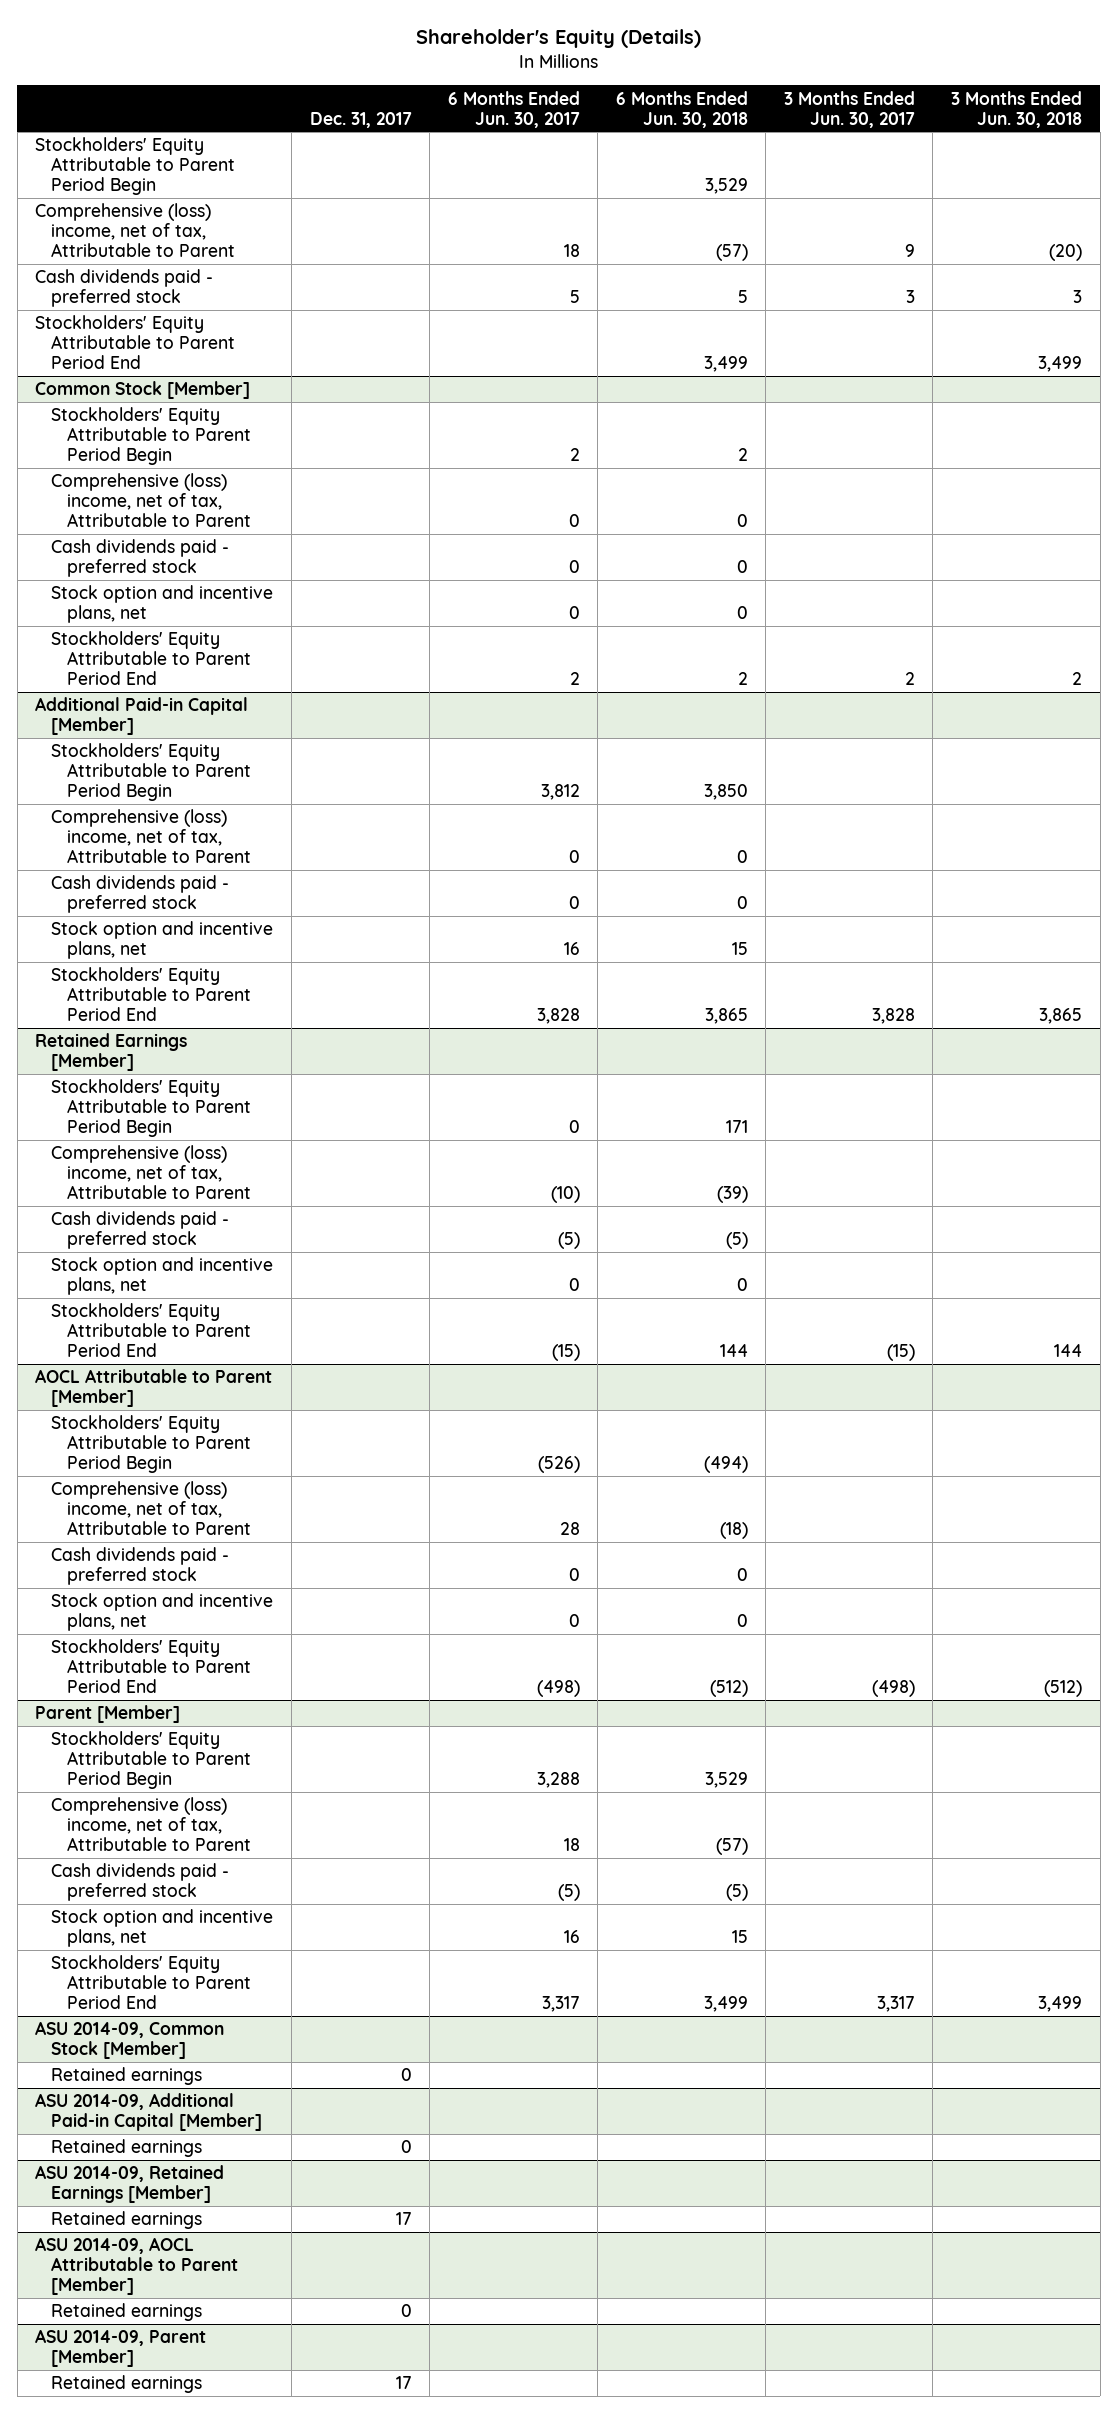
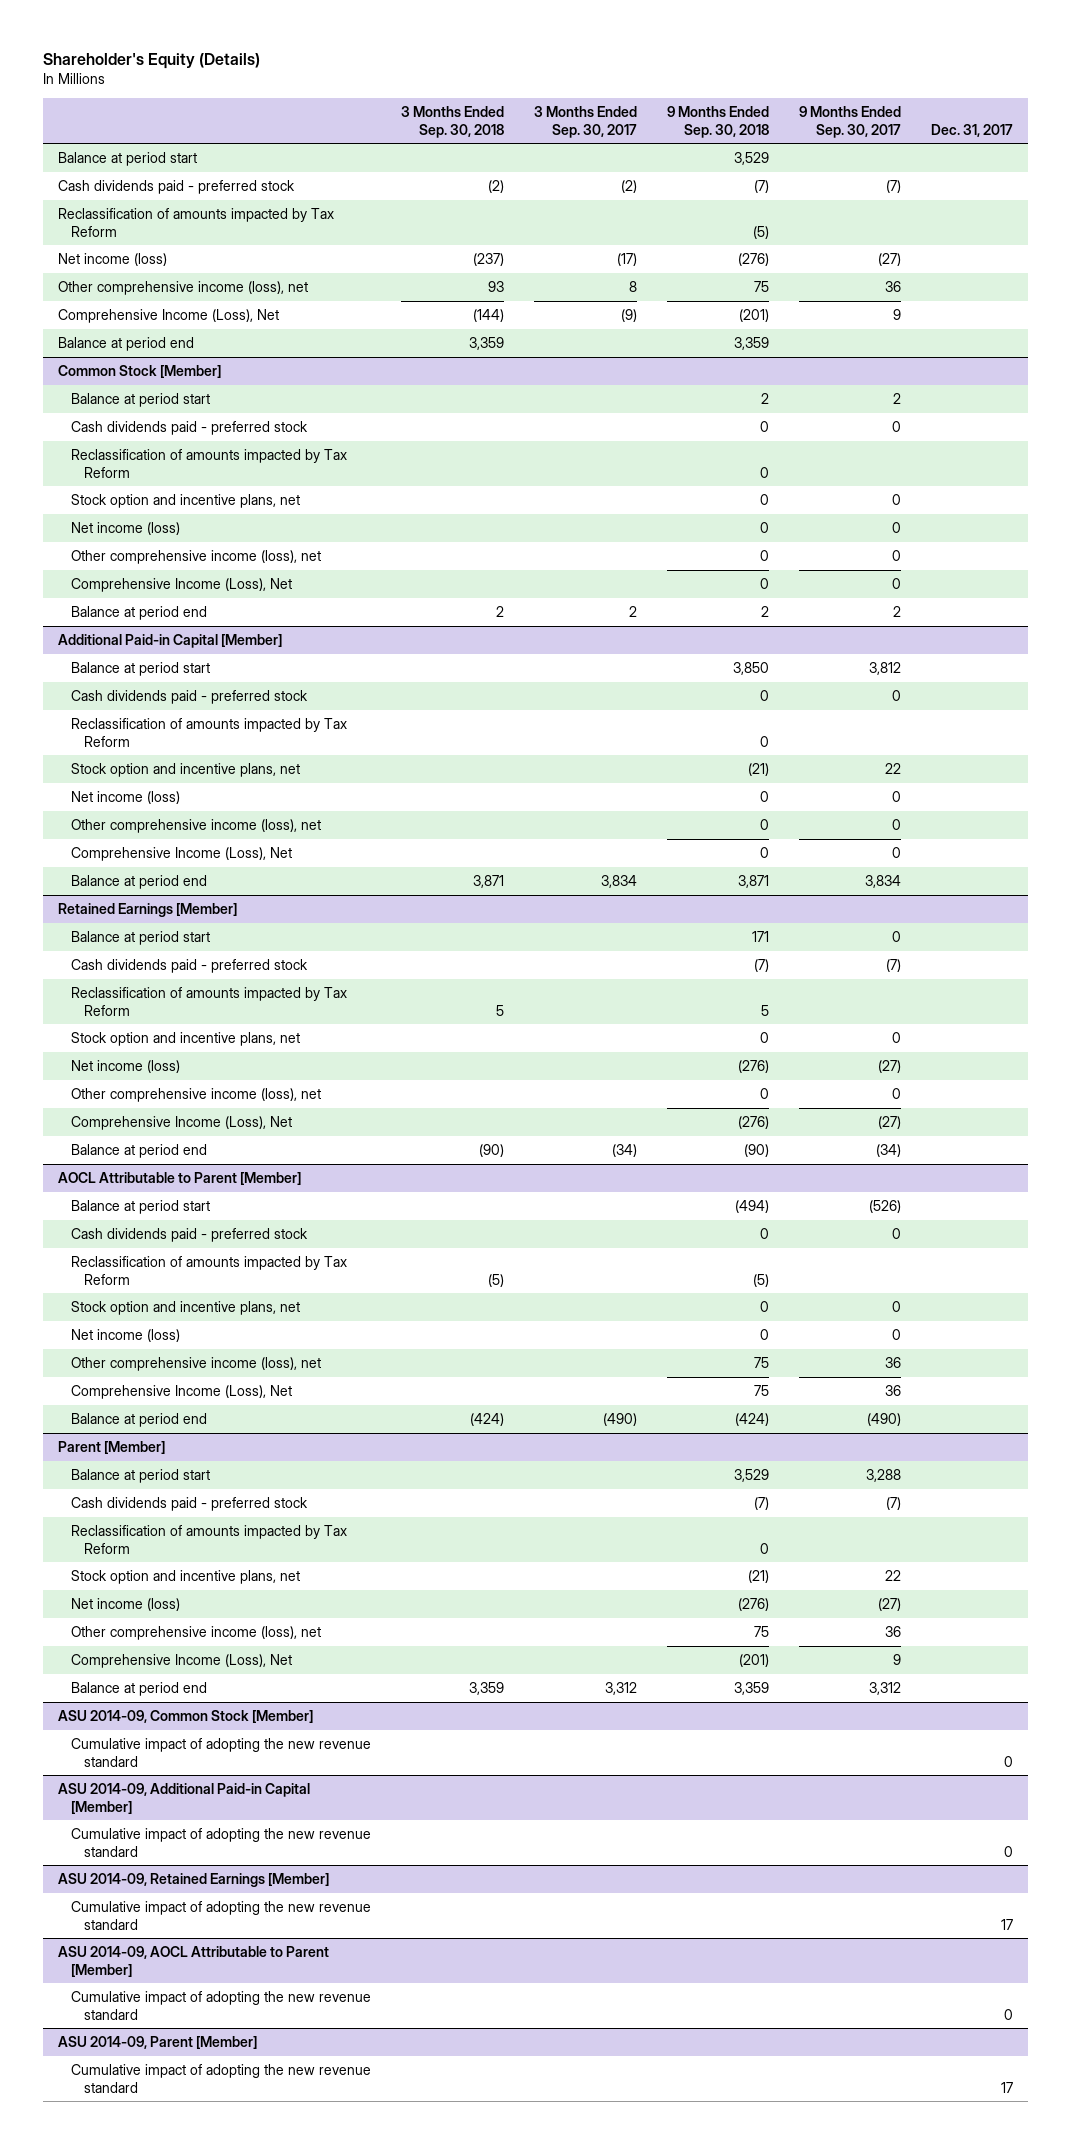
[447,90,580,128] 6 Months Ended Jun. 30, 2017 -> none
[615,90,748,128] 6 Months Ended Jun. 30, 2018 -> none
[783,90,915,128] 3 Months Ended Jun. 30, 2017 -> none
[951,90,1083,128] 3 Months Ended Jun. 30, 2018 -> none
none -> [400,105,504,138] 3 Months Ended Sep. 30, 2018
none -> [533,105,637,138] 3 Months Ended Sep. 30, 2017
none -> [667,105,770,138] 9 Months Ended Sep. 30, 2018
none -> [799,105,902,138] 9 Months Ended Sep. 30, 2017
[35,203,236,258] Comprehensive (loss) income, net of tax, Attributable to Parent -> none
[35,137,236,196] Stockholders' Equity Attributable to Parent Period Begin -> [57,151,197,166] Balance at period start
none -> [57,207,334,237] Reclassification of amounts impacted by Tax Reform
none -> [57,252,167,266] Net income (loss)
none -> [57,280,308,295] Other comprehensive income (loss), net
none -> [57,308,279,323] Comprehensive Income (Loss), Net
[35,315,236,370] Stockholders' Equity Attributable to Parent Period End -> [57,336,194,351] Balance at period end
[51,473,252,528] Comprehensive (loss) income, net of tax, Attributable to Parent -> none
[51,407,252,466] Stockholders' Equity Attributable to Parent Period Begin -> [70,392,210,407] Balance at period start
none -> [70,448,347,478] Reclassification of amounts impacted by Tax Reform
none -> [70,521,180,535] Net income (loss)
none -> [70,549,321,564] Other comprehensive income (loss), net
none -> [70,577,292,592] Comprehensive Income (Loss), Net
[51,631,252,686] Stockholders' Equity Attributable to Parent Period End -> [70,605,207,620] Balance at period end
[51,809,252,864] Comprehensive (loss) income, net of tax, Attributable to Parent -> none
[51,743,252,802] Stockholders' Equity Attributable to Parent Period Begin -> [70,661,210,676] Balance at period start
none -> [70,717,347,747] Reclassification of amounts impacted by Tax Reform
none -> [70,790,180,804] Net income (loss)
none -> [70,818,321,833] Other comprehensive income (loss), net
none -> [70,846,292,861] Comprehensive Income (Loss), Net
[51,967,252,1022] Stockholders' Equity Attributable to Parent Period End -> [70,874,207,889] Balance at period end
[51,1145,252,1200] Comprehensive (loss) income, net of tax, Attributable to Parent -> none
[51,1079,252,1138] Stockholders' Equity Attributable to Parent Period Begin -> [70,930,210,945] Balance at period start
none -> [70,986,347,1016] Reclassification of amounts impacted by Tax Reform
none -> [70,1059,180,1073] Net income (loss)
none -> [70,1087,321,1102] Other comprehensive income (loss), net
none -> [70,1115,292,1130] Comprehensive Income (Loss), Net
[51,1303,252,1358] Stockholders' Equity Attributable to Parent Period End -> [70,1143,207,1158] Balance at period end
[51,1481,252,1536] Comprehensive (loss) income, net of tax, Attributable to Parent -> none
[51,1415,252,1474] Stockholders' Equity Attributable to Parent Period Begin -> [70,1199,210,1214] Balance at period start
none -> [70,1255,347,1285] Reclassification of amounts impacted by Tax Reform
none -> [70,1328,180,1342] Net income (loss)
none -> [70,1356,321,1371] Other comprehensive income (loss), net
none -> [70,1384,292,1399] Comprehensive Income (Loss), Net
[51,1639,252,1694] Stockholders' Equity Attributable to Parent Period End -> [70,1412,207,1427] Balance at period end
[51,1797,252,1852] Comprehensive (loss) income, net of tax, Attributable to Parent -> none
[51,1731,252,1790] Stockholders' Equity Attributable to Parent Period Begin -> [70,1468,210,1483] Balance at period start
none -> [70,1524,347,1554] Reclassification of amounts impacted by Tax Reform
none -> [70,1597,180,1611] Net income (loss)
none -> [70,1625,321,1640] Other comprehensive income (loss), net
none -> [70,1653,292,1668] Comprehensive Income (Loss), Net
[51,1955,252,2010] Stockholders' Equity Attributable to Parent Period End -> [70,1681,207,1696] Balance at period end
[51,2067,203,2086] Retained earnings -> [70,1737,371,1767] Cumulative impact of adopting the new revenue standard
[51,2139,203,2158] Retained earnings -> [70,1827,371,1857] Cumulative impact of adopting the new revenue standard
[51,2211,203,2230] Retained earnings -> [70,1900,371,1930] Cumulative impact of adopting the new revenue standard
[51,2303,203,2322] Retained earnings -> [70,1990,371,2020] Cumulative impact of adopting the new revenue standard
[51,2375,203,2394] Retained earnings -> [70,2063,371,2093] Cumulative impact of adopting the new revenue standard

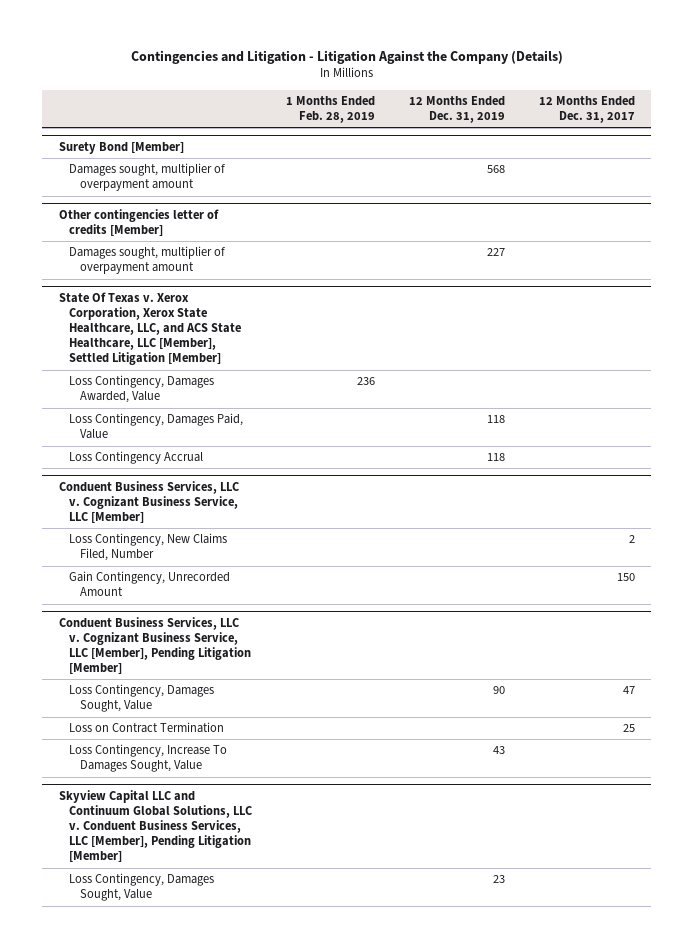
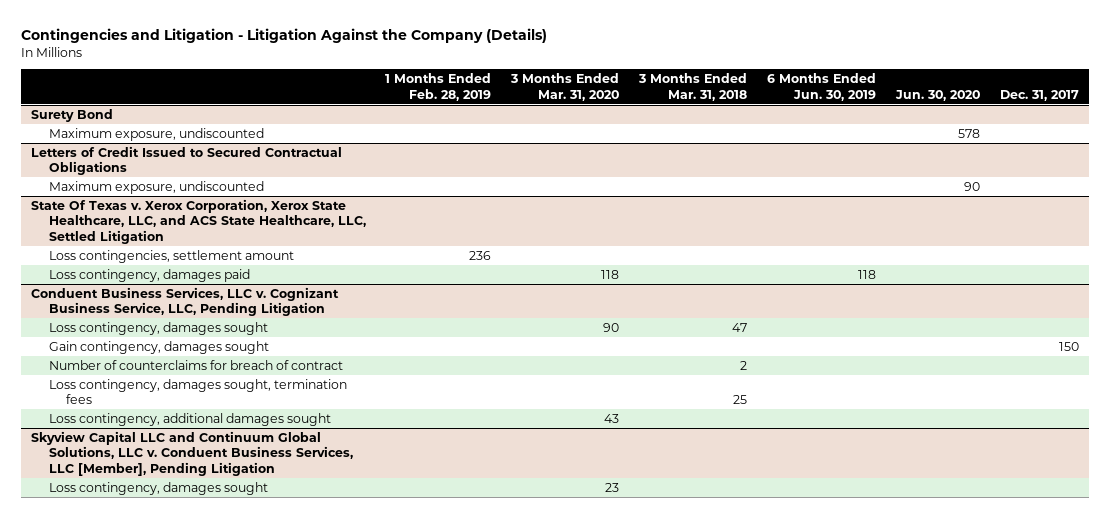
[408,95,505,124] 12 Months Ended Dec. 31, 2019 -> none
[538,95,635,124] 12 Months Ended Dec. 31, 2017 -> none
none -> [510,73,620,101] 3 Months Ended Mar. 31, 2020
none -> [638,73,748,101] 3 Months Ended Mar. 31, 2018
none -> [766,73,876,101] 6 Months Ended Jun. 30, 2019
none -> [894,89,980,101] Jun. 30, 2020
none -> [999,89,1079,101] Dec. 31, 2017
[69,451,204,465] Loss Contingency Accrual -> none
[58,480,239,524] Conduent Business Services, LLC v. Cognizant Business Service, LLC [Member] -> none
[69,533,228,562] Loss Contingency, New Claims Filed, Number -> none
[69,571,231,597] Gain Contingency, Unrecorded Amount -> none
[58,141,184,154] Surety Bond [Member] -> [31,108,114,122] Surety Bond
[69,163,226,192] Damages sought, multiplier of overpayment amount -> [48,127,264,141] Maximum exposure, undiscounted
[58,208,219,236] Other contingencies letter of credits [Member] -> [31,145,343,176] Letters of Credit Issued to Secured Contractual Obligations
[69,246,226,275] Damages sought, multiplier of overpayment amount -> [48,180,264,194] Maximum exposure, undiscounted
[58,291,242,366] State Of Texas v. Xerox Corporation, Xerox State Healthcare, LLC, and ACS State Healthcare, LLC [Member], Settled Litigation [Member] -> [31,198,366,244] State Of Texas v. Xerox Corporation, Xerox State Healthcare, LLC, and ACS State Healthcare, LLC, Settled Litigation
[69,375,215,404] Loss Contingency, Damages Awarded, Value -> [48,249,294,263] Loss contingencies, settlement amount
[69,413,244,440] Loss Contingency, Damages Paid, Value -> [48,268,250,282] Loss contingency, damages paid
[58,616,252,675] Conduent Business Services, LLC v. Cognizant Business Service, LLC [Member], Pending Litigation [Member] -> [31,286,340,317] Conduent Business Services, LLC v. Cognizant Business Service, LLC, Pending Litigation
[69,684,215,713] Loss Contingency, Damages Sought, Value -> [48,321,268,335] Loss contingency, damages sought
none -> [48,340,269,354] Gain contingency, damages sought
none -> [48,359,343,370] Number of counterclaims for breach of contract
[69,722,225,734] Loss on Contract Termination -> [48,378,347,405] Loss contingency, damages sought, termination fees
[69,744,228,773] Loss Contingency, Increase To Damages Sought, Value -> [48,412,331,426] Loss contingency, additional damages sought
[58,789,253,863] Skyview Capital LLC and Continuum Global Solutions, LLC v. Conduent Business Services, LLC [Member], Pending Litigation [Member] -> [31,430,353,476] Skyview Capital LLC and Continuum Global Solutions, LLC v. Conduent Business Services, LLC [Member], Pending Litigation
[69,873,215,902] Loss Contingency, Damages Sought, Value -> [48,481,268,495] Loss contingency, damages sought

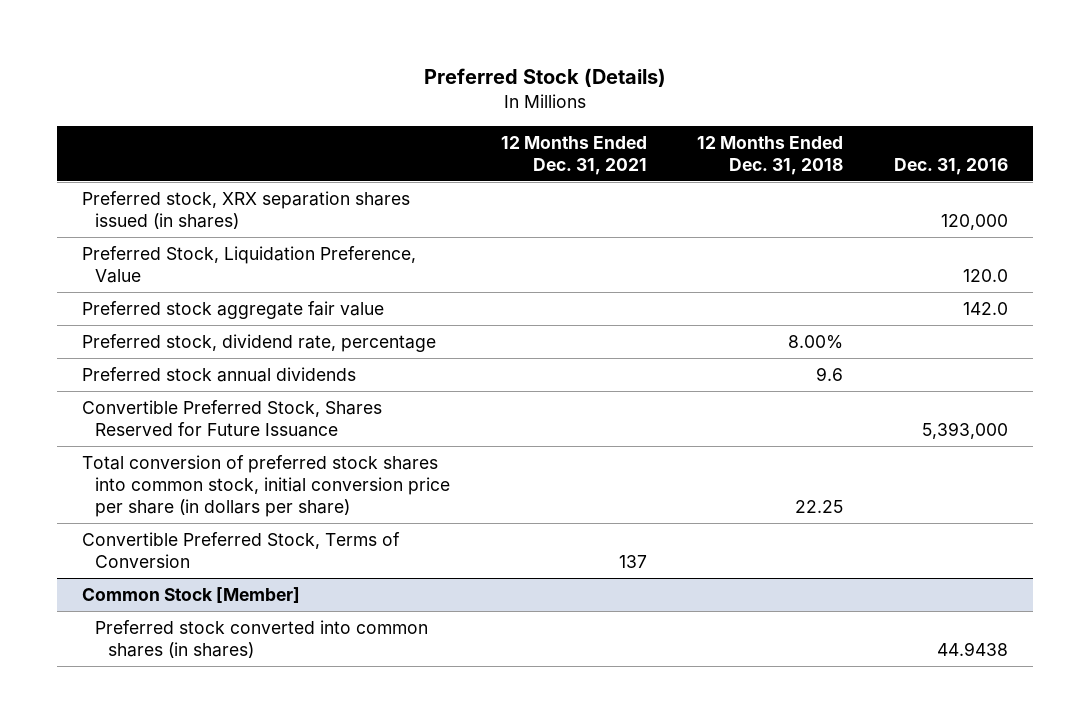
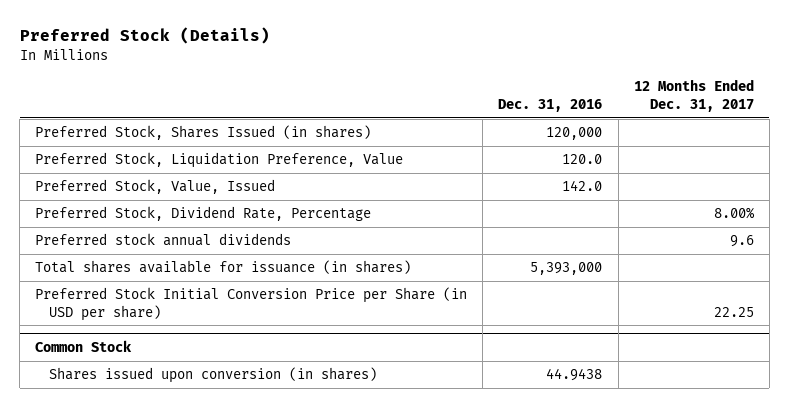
[500,135,647,175] 12 Months Ended Dec. 31, 2021 -> none
[697,135,844,175] 12 Months Ended Dec. 31, 2018 -> none
none -> [633,79,754,112] 12 Months Ended Dec. 31, 2017
[82,190,411,230] Preferred stock, XRX separation shares issued (in shares) -> [35,125,372,141] Preferred Stock, Shares Issued (in shares)
[82,300,385,319] Preferred stock aggregate fair value -> [35,179,276,195] Preferred Stock, Value, Issued
[82,333,437,352] Preferred stock, dividend rate, percentage -> [35,206,372,222] Preferred Stock, Dividend Rate, Percentage
[82,531,401,569] Convertible Preferred Stock, Terms of Conversion -> none
[82,399,383,438] Convertible Preferred Stock, Shares Reserved for Future Issuance -> [35,260,412,275] Total shares available for issuance (in shares)
[82,454,451,518] Total conversion of preferred stock shares into common stock, initial conversion price per share (in dollars per share) -> [35,287,468,321] Preferred Stock Initial Conversion Price per Share (in USD per share)
[82,586,301,603] Common Stock [Member] -> [35,339,133,352] Common Stock
[95,619,429,659] Preferred stock converted into common shares (in shares) -> [48,367,377,384] Shares issued upon conversion (in shares)

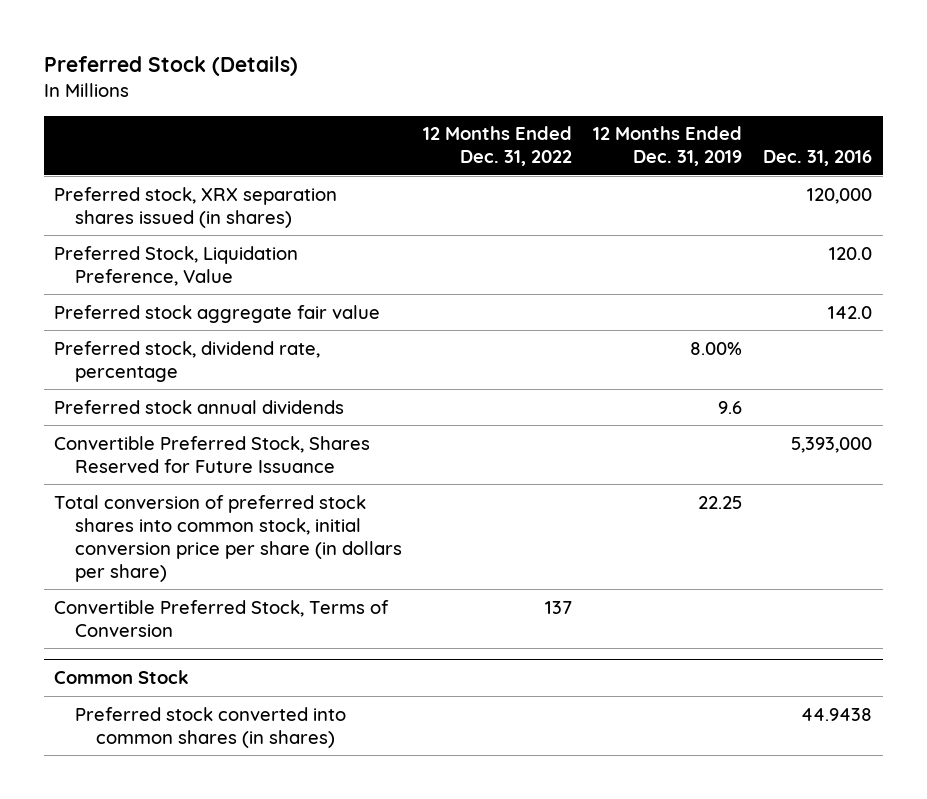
[633,79,754,112] 12 Months Ended Dec. 31, 2017 -> none
none -> [423,126,573,167] 12 Months Ended Dec. 31, 2022
none -> [593,126,743,167] 12 Months Ended Dec. 31, 2019
[35,125,372,141] Preferred Stock, Shares Issued (in shares) -> [54,186,338,228] Preferred stock, XRX separation shares issued (in shares)
[35,179,276,195] Preferred Stock, Value, Issued -> [54,304,381,323] Preferred stock aggregate fair value
[35,206,372,222] Preferred Stock, Dividend Rate, Percentage -> [54,340,321,382] Preferred stock, dividend rate, percentage
[35,260,412,275] Total shares available for issuance (in shares) -> [54,435,371,473] Convertible Preferred Stock, Shares Reserved for Future Issuance
[35,287,468,321] Preferred Stock Initial Conversion Price per Share (in USD per share) -> [54,494,403,582] Total conversion of preferred stock shares into common stock, initial conversion price per share (in dollars per share)
none -> [54,599,390,637] Convertible Preferred Stock, Terms of Conversion
[48,367,377,384] Shares issued upon conversion (in shares) -> [75,706,347,748] Preferred stock converted into common shares (in shares)

